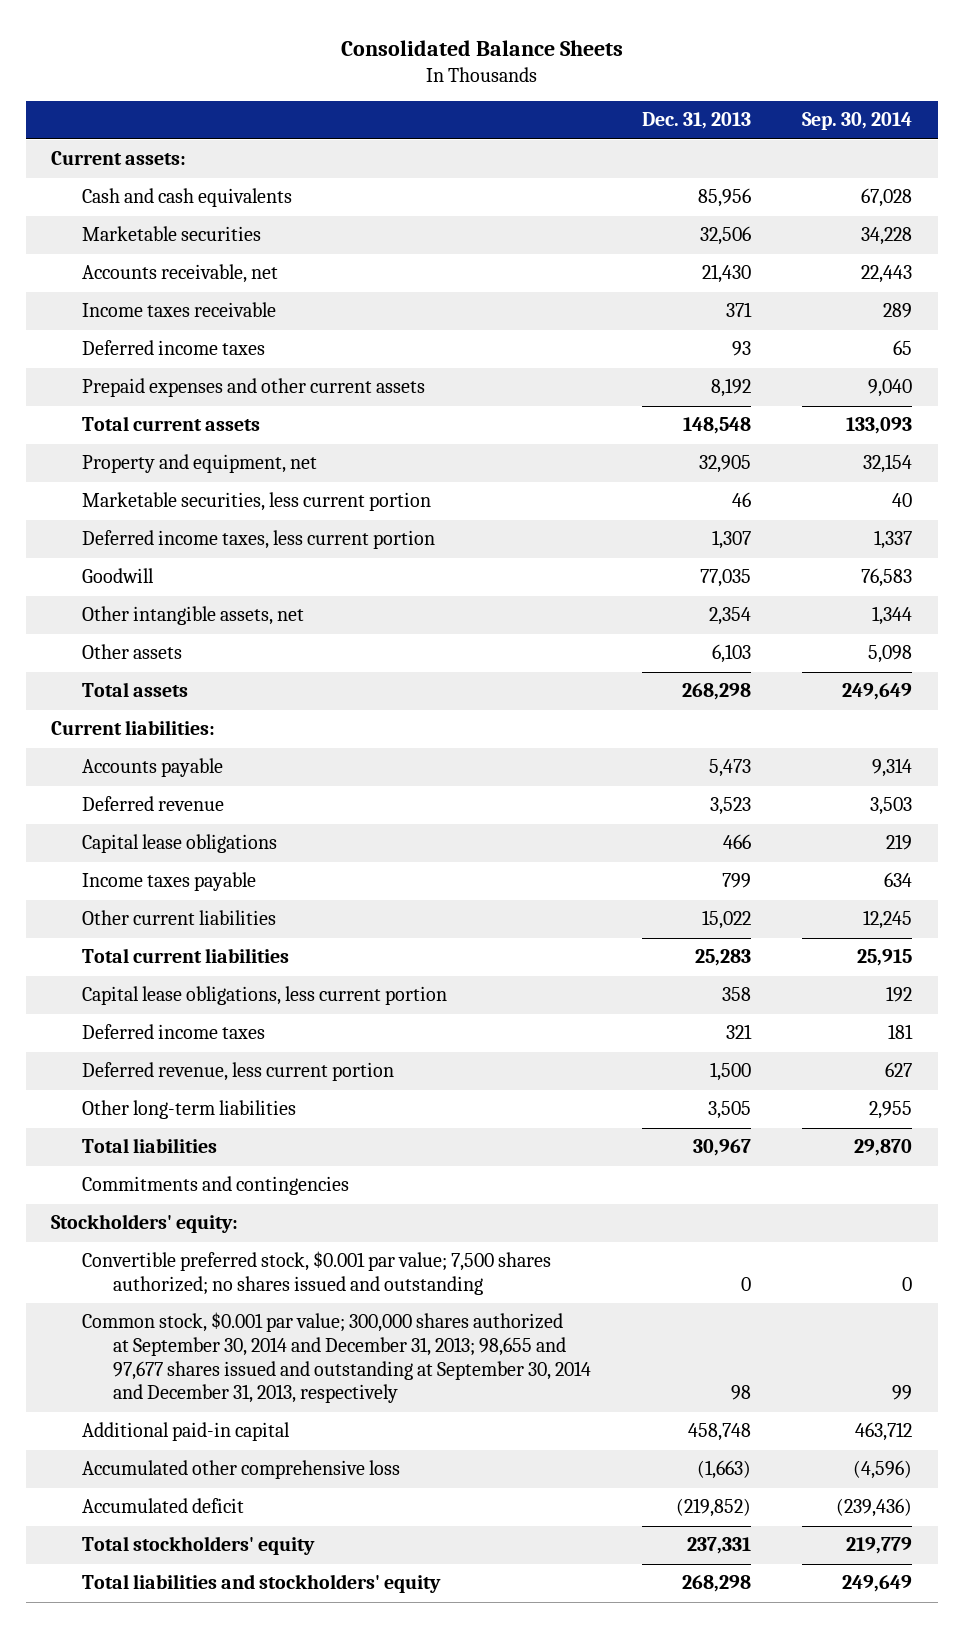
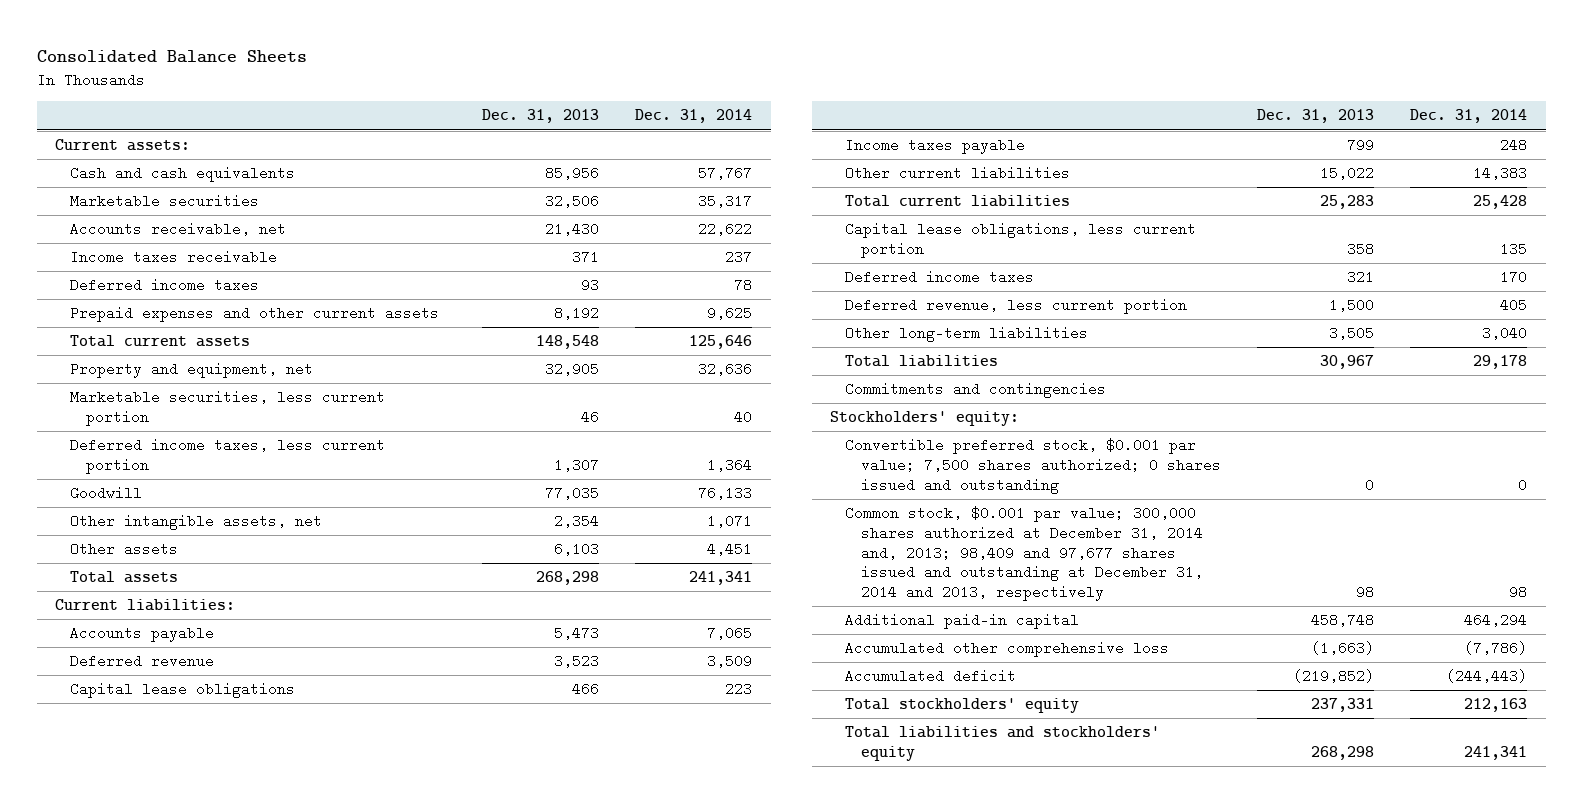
[802,112,913,131] Sep. 30, 2014 -> none
none -> [635,109,753,124] Dec. 31, 2014
[82,1251,552,1296] Convertible preferred stock, $0.001 par value; 7,500 shares authorized; no shares issued and outstanding -> [845,438,1222,494] Convertible preferred stock, $0.001 par value; 7,500 shares authorized; 0 shares issued and outstanding
[82,1312,591,1404] Common stock, $0.001 par value; 300,000 shares authorized at September 30, 2014 and December 31, 2013; 98,655 and 97,677 shares issued and outstanding at September 30, 2014 and December 31, 2013, respectively -> [845,506,1204,602] Common stock, $0.001 par value; 300,000 shares authorized at December 31, 2014 and, 2013; 98,409 and 97,677 shares issued and outstanding at December 31, 2014 and 2013, respectively

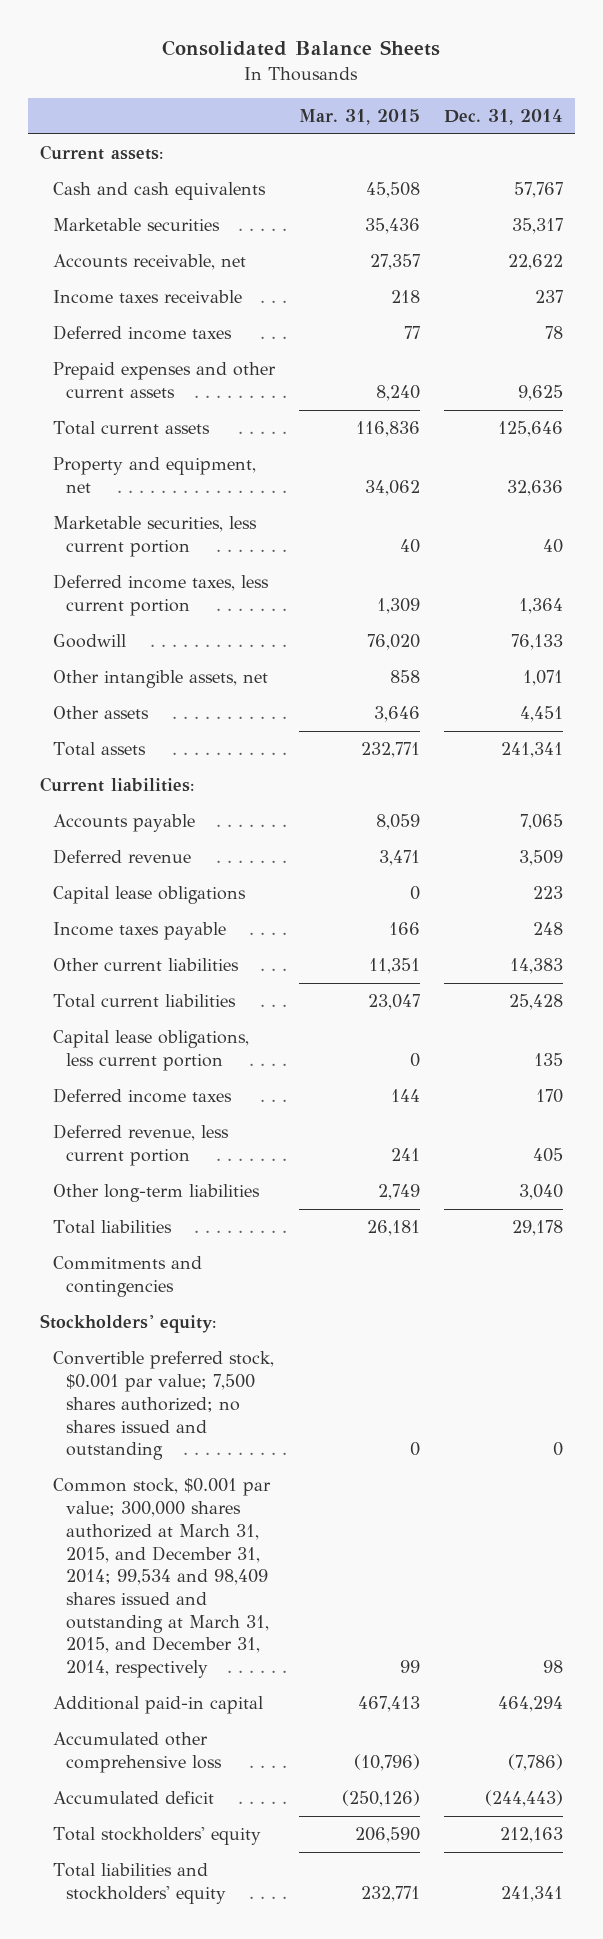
[482,109,600,124] Dec. 31, 2013 -> none
none -> [299,108,421,125] Mar. 31, 2015
[845,438,1222,494] Convertible preferred stock, $0.001 par value; 7,500 shares authorized; 0 shares issued and outstanding -> [53,1351,275,1461] Convertible preferred stock, $0.001 par value; 7,500 shares authorized; no shares issued and outstanding
[845,506,1204,602] Common stock, $0.001 par value; 300,000 shares authorized at December 31, 2014 and, 2013; 98,409 and 97,677 shares issued and outstanding at December 31, 2014 and 2013, respectively -> [53,1478,272,1679] Common stock, $0.001 par value; 300,000 shares authorized at March 31, 2015, and December 31, 2014; 99,534 and 98,409 shares issued and outstanding at March 31, 2015, and December 31, 2014, respectively

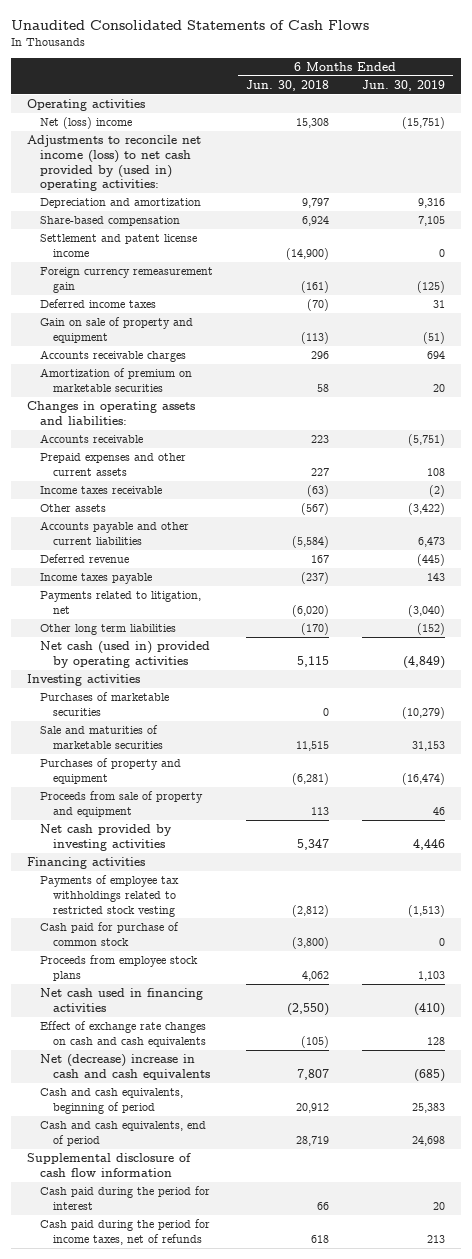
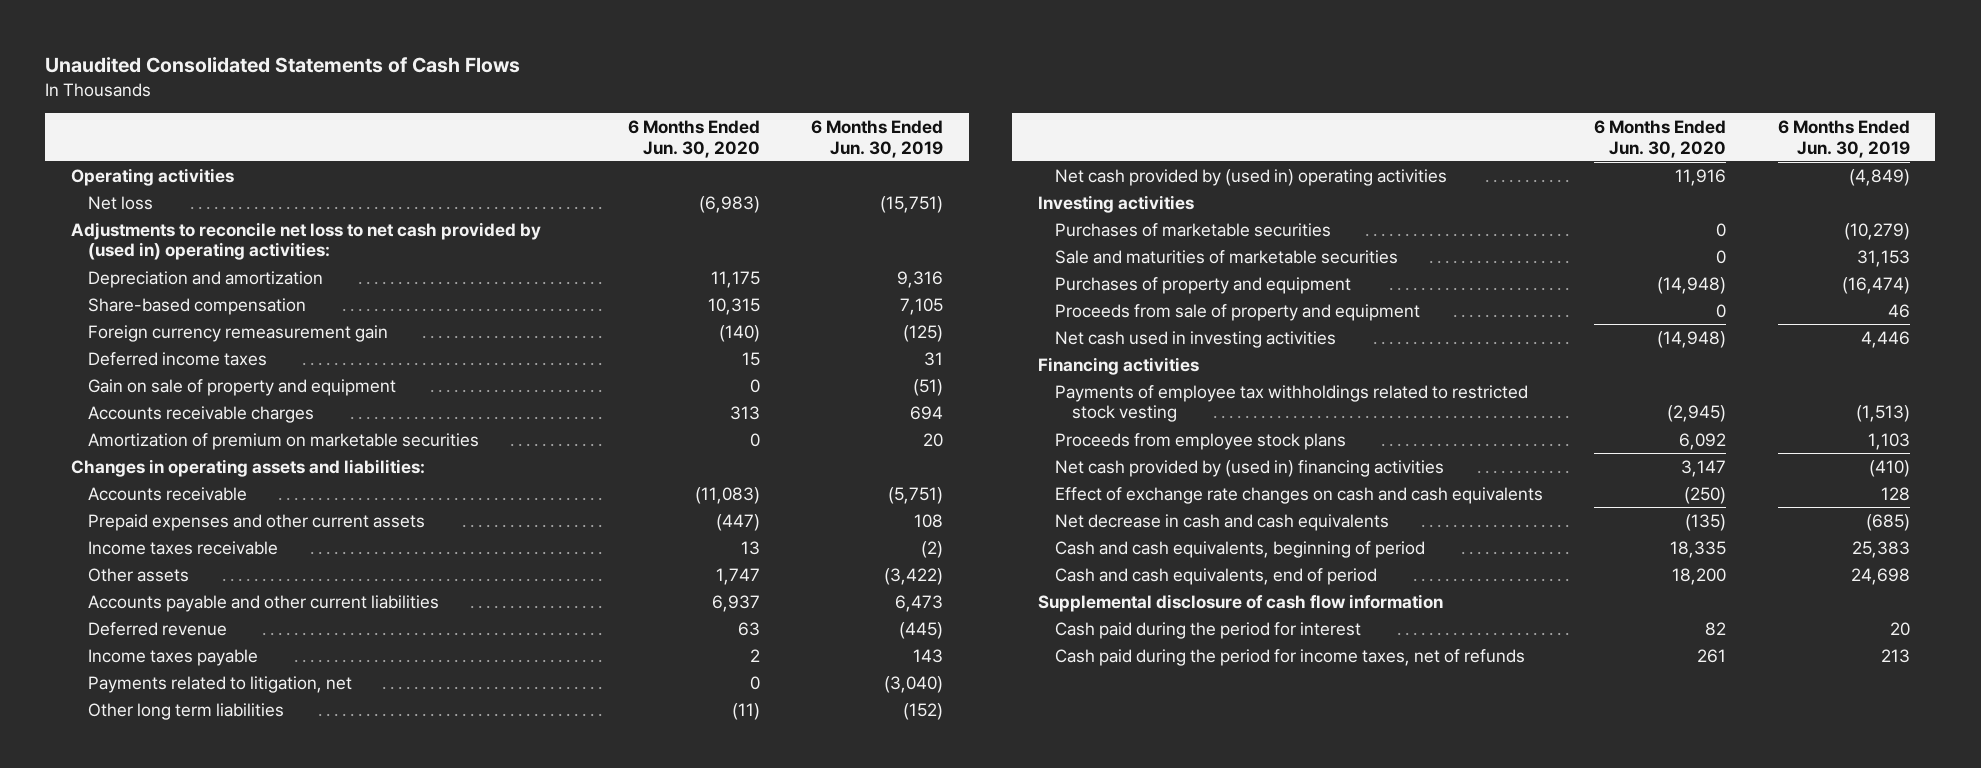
[245,80,329,92] Jun. 30, 2018 -> none
none -> [627,120,760,158] 6 Months Ended Jun. 30, 2020
[40,117,133,130] Net (loss) income -> [88,195,154,210] Net loss
[27,135,202,192] Adjustments to reconcile net income (loss) to net cash provided by (used in) operating activities: -> [70,221,541,261] Adjustments to reconcile net loss to net cash provided by (used in) operating activities:
[40,234,198,257] Settlement and patent license income -> none
[40,641,211,668] Net cash (used in) provided by operating activities -> [1055,168,1448,186] Net cash provided by (used in) operating activities
[40,824,173,851] Net cash provided by investing activities -> [1055,330,1337,348] Net cash used in investing activities
[40,922,180,946] Cash paid for purchase of common stock -> none
[40,988,204,1012] Net cash used in financing activities -> [1055,459,1445,477] Net cash provided by (used in) financing activities
[40,1054,211,1080] Net (decrease) increase in cash and cash equivalents -> [1055,513,1390,531] Net decrease in cash and cash equivalents

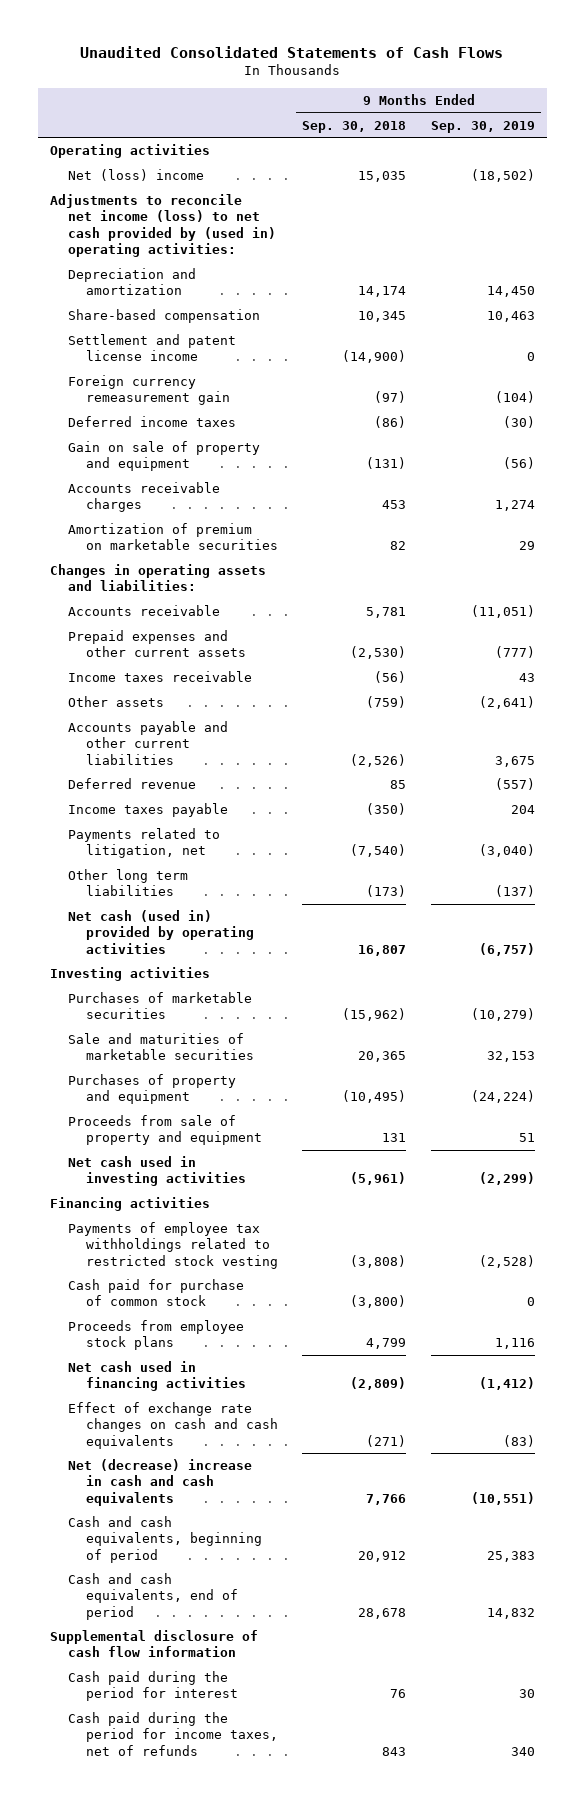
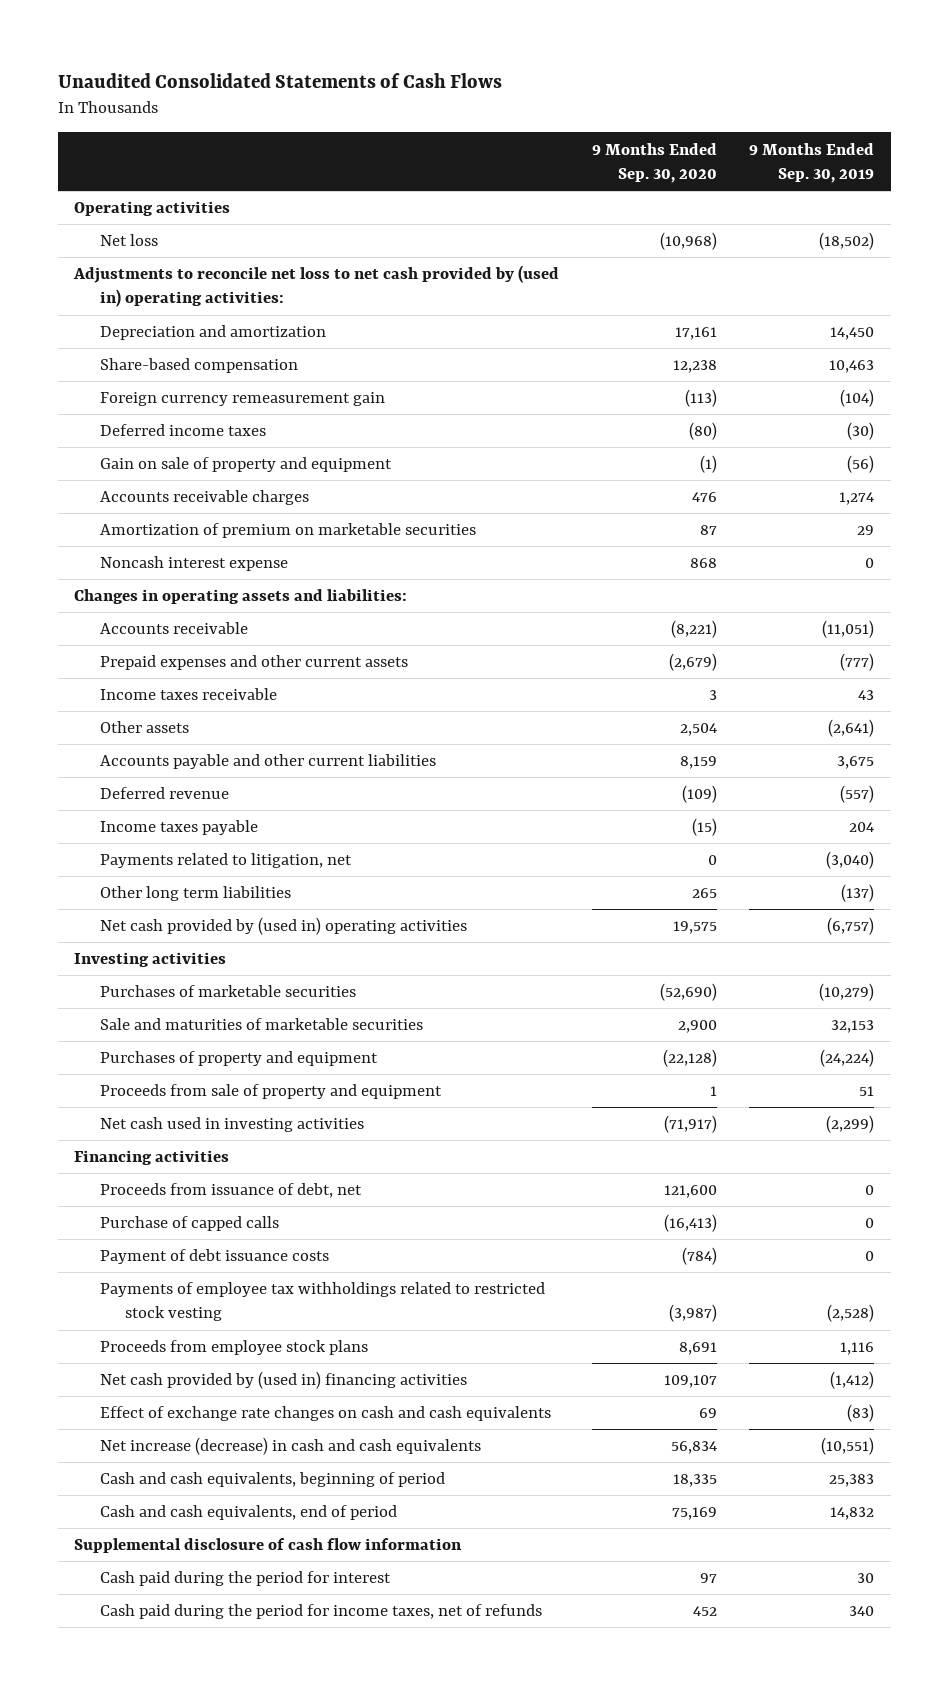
[302,120,407,133] Sep. 30, 2018 -> none
none -> [591,142,717,183] 9 Months Ended Sep. 30, 2020
[67,169,204,182] Net (loss) income -> [99,234,158,247] Net loss
[49,194,276,258] Adjustments to reconcile net income (loss) to net cash provided by (used in) operating activities: -> [73,265,560,308] Adjustments to reconcile net loss to net cash provided by (used in) operating activities:
[67,334,236,362] Settlement and patent license income -> none
none -> [99,556,288,572] Noncash interest expense
[67,910,254,954] Net cash (used in) provided by operating activities -> [99,917,467,936] Net cash provided by (used in) operating activities
none -> [99,1183,362,1199] Proceeds from issuance of debt, net
none -> [99,1216,279,1232] Purchase of capped calls
none -> [99,1249,329,1265] Payment of debt issuance costs
[67,1279,244,1307] Cash paid for purchase of common stock -> none
[67,1361,246,1392] Net cash used in financing activities -> [99,1371,467,1390] Net cash provided by (used in) financing activities
[67,1459,252,1506] Net (decrease) increase in cash and cash equivalents -> [99,1437,481,1456] Net increase (decrease) in cash and cash equivalents

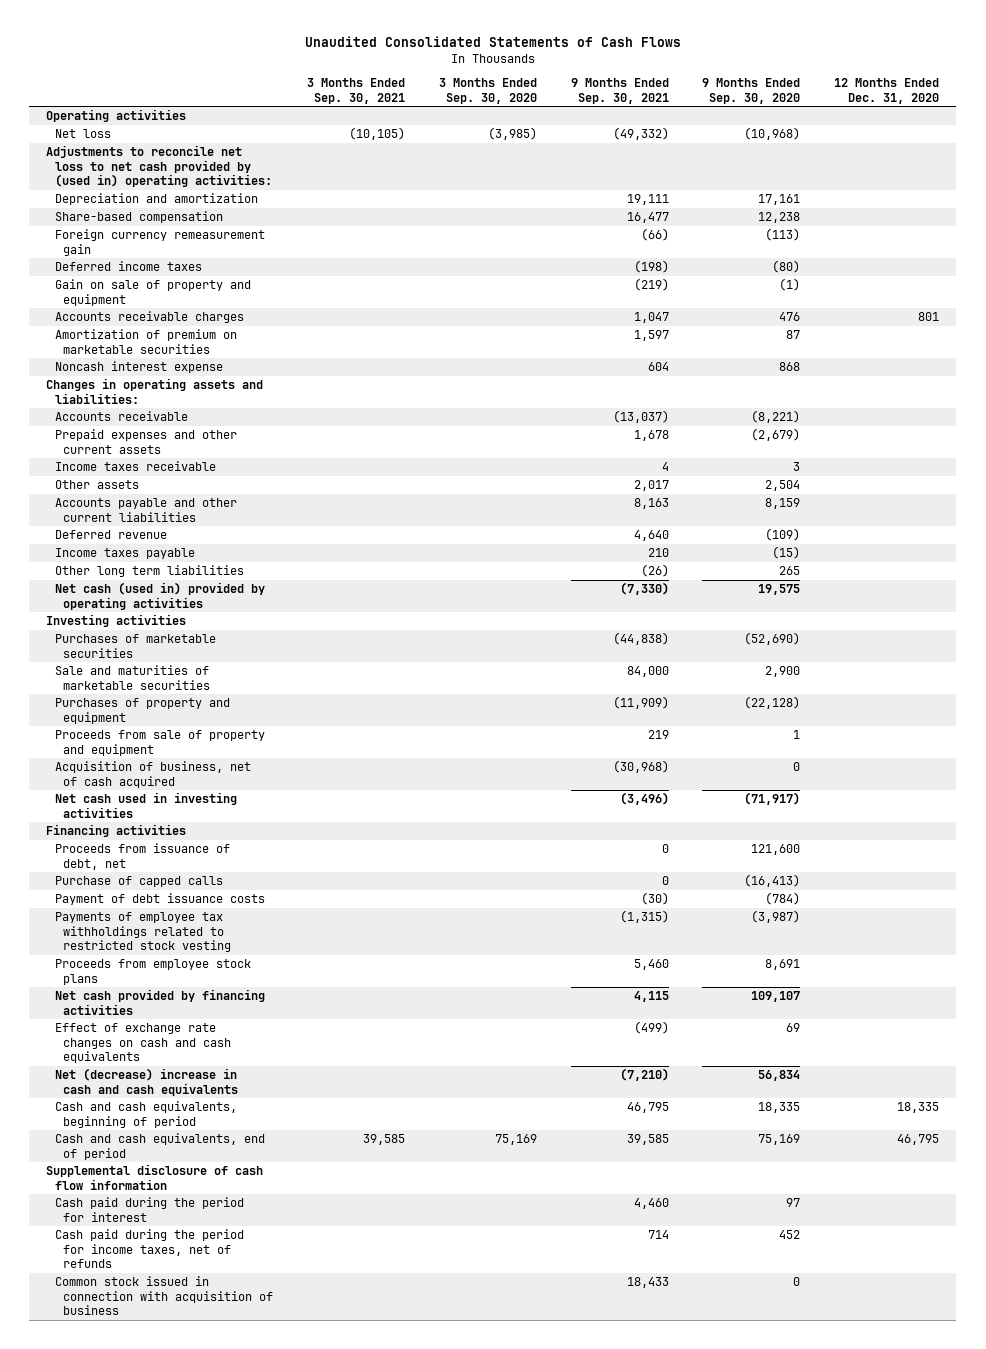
[749,142,875,183] 9 Months Ended Sep. 30, 2019 -> none
none -> [306,78,405,104] 3 Months Ended Sep. 30, 2021
none -> [438,78,537,104] 3 Months Ended Sep. 30, 2020
none -> [570,78,669,104] 9 Months Ended Sep. 30, 2021
none -> [834,78,940,104] 12 Months Ended Dec. 31, 2020
[99,853,352,869] Payments related to litigation, net -> none
[99,917,467,936] Net cash provided by (used in) operating activities -> [54,582,265,610] Net cash (used in) provided by operating activities
none -> [54,761,251,788] Acquisition of business, net of cash acquired
[99,1371,467,1390] Net cash provided by (used in) financing activities -> [54,989,265,1015] Net cash provided by financing activities
[99,1437,481,1456] Net increase (decrease) in cash and cash equivalents -> [54,1068,239,1096] Net (decrease) increase in cash and cash equivalents
none -> [54,1276,274,1315] Common stock issued in connection with acquisition of business

